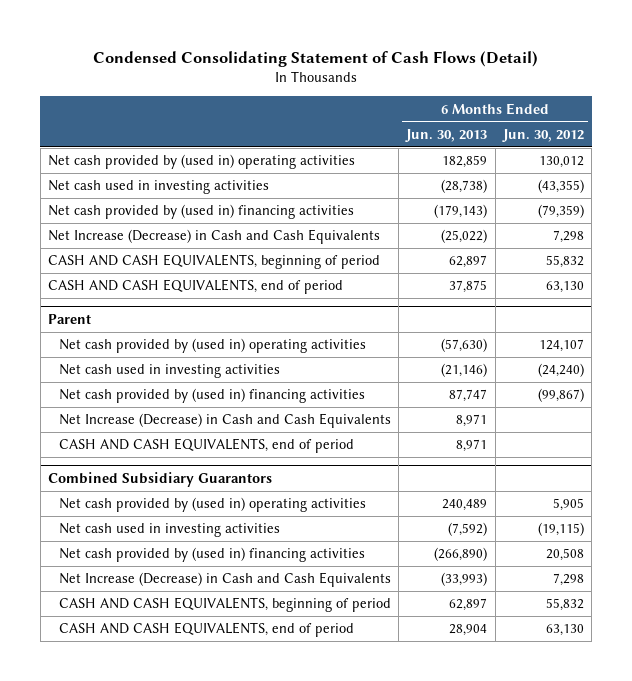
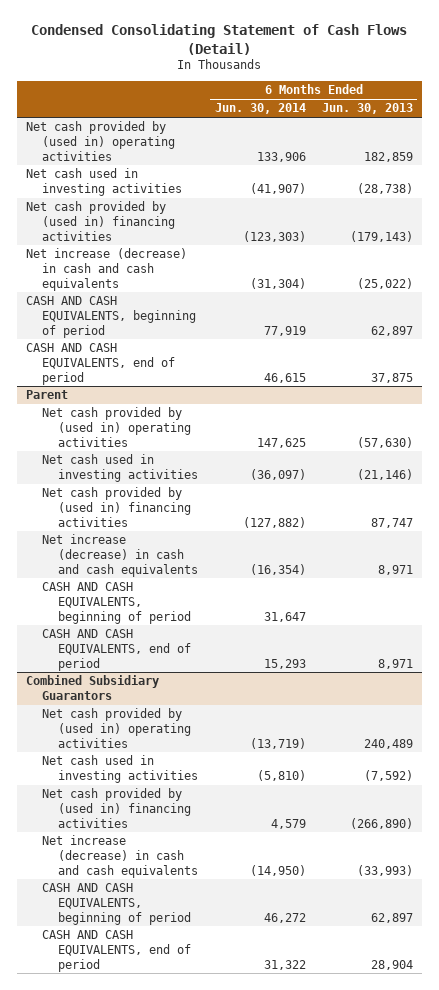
[502,128,585,142] Jun. 30, 2012 -> none
none -> [214,103,306,115] Jun. 30, 2014
[48,229,381,245] Net Increase (Decrease) in Cash and Cash Equivalents -> [25,248,187,291] Net increase (decrease) in cash and cash equivalents
[58,413,391,429] Net Increase (Decrease) in Cash and Cash Equivalents -> [41,534,198,577] Net increase (decrease) in cash and cash equivalents
none -> [41,582,191,624] CASH AND CASH EQUIVALENTS, beginning of period
[58,572,391,588] Net Increase (Decrease) in Cash and Cash Equivalents -> [41,835,198,878] Net increase (decrease) in cash and cash equivalents

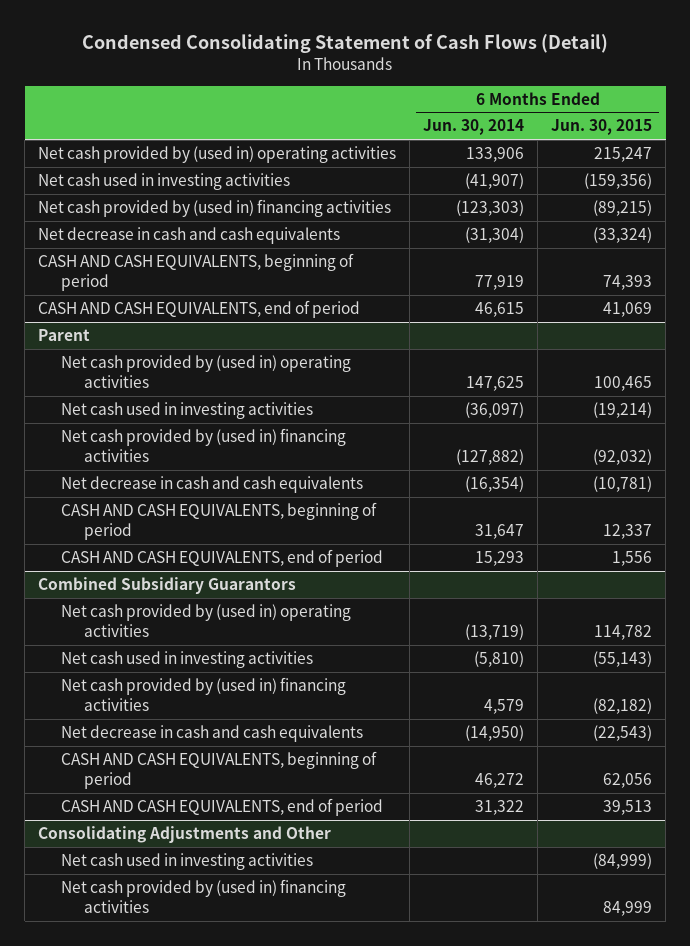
[322,103,414,115] Jun. 30, 2013 -> none
none -> [551,119,653,136] Jun. 30, 2015
[25,248,187,291] Net increase (decrease) in cash and cash equivalents -> [38,227,341,245] Net decrease in cash and cash equivalents
[41,534,198,577] Net increase (decrease) in cash and cash equivalents -> [61,476,364,494] Net decrease in cash and cash equivalents
[41,835,198,878] Net increase (decrease) in cash and cash equivalents -> [61,725,364,743] Net decrease in cash and cash equivalents
none -> [38,826,332,844] Consolidating Adjustments and Other
none -> [61,853,314,871] Net cash used in investing activities
none -> [61,879,347,913] Net cash provided by (used in) financing activities

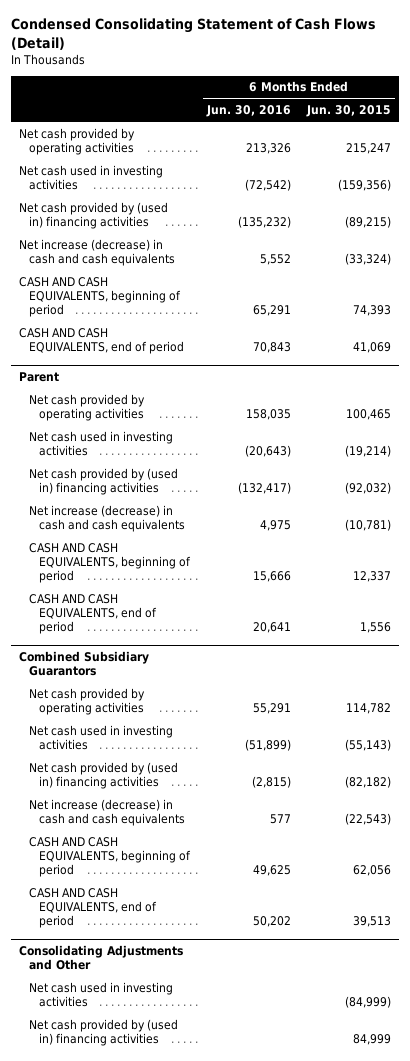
[423,119,525,136] Jun. 30, 2014 -> none
none -> [205,105,291,118] Jun. 30, 2016
[38,146,397,164] Net cash provided by (used in) operating activities -> [19,127,136,155] Net cash provided by operating activities
[38,227,341,245] Net decrease in cash and cash equivalents -> [19,238,176,266] Net increase (decrease) in cash and cash equivalents
[61,355,352,388] Net cash provided by (used in) operating activities -> [29,393,146,421] Net cash provided by operating activities
[61,476,364,494] Net decrease in cash and cash equivalents -> [29,504,186,532] Net increase (decrease) in cash and cash equivalents
[61,604,352,637] Net cash provided by (used in) operating activities -> [29,687,146,715] Net cash provided by operating activities
[61,725,364,743] Net decrease in cash and cash equivalents -> [29,798,186,826] Net increase (decrease) in cash and cash equivalents

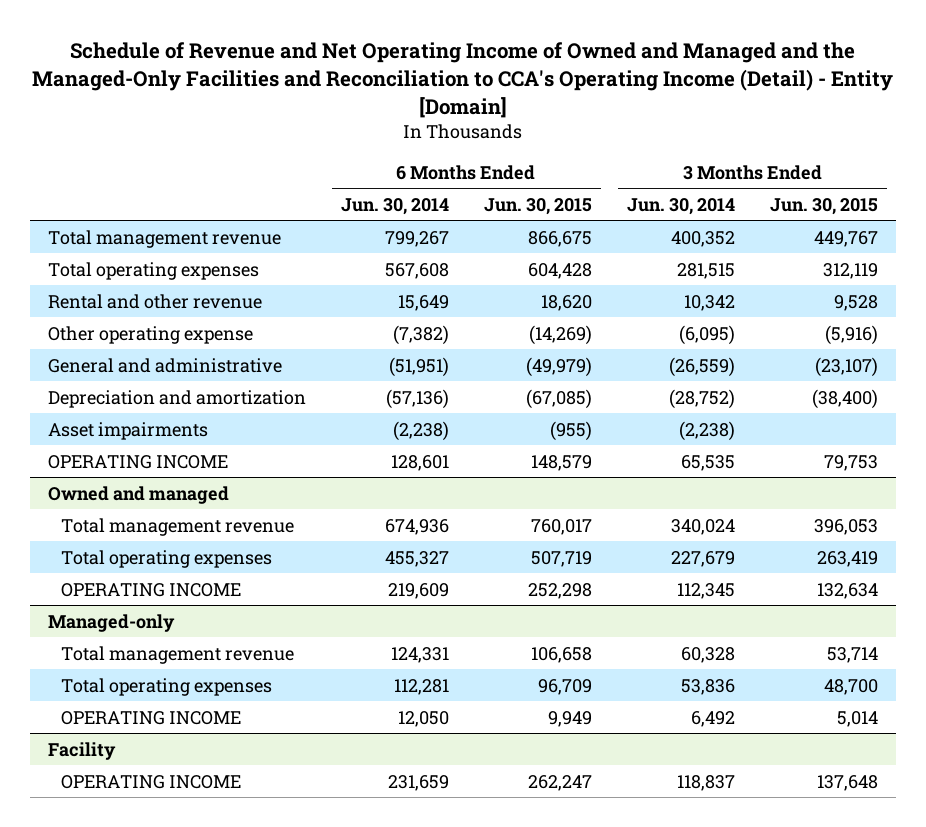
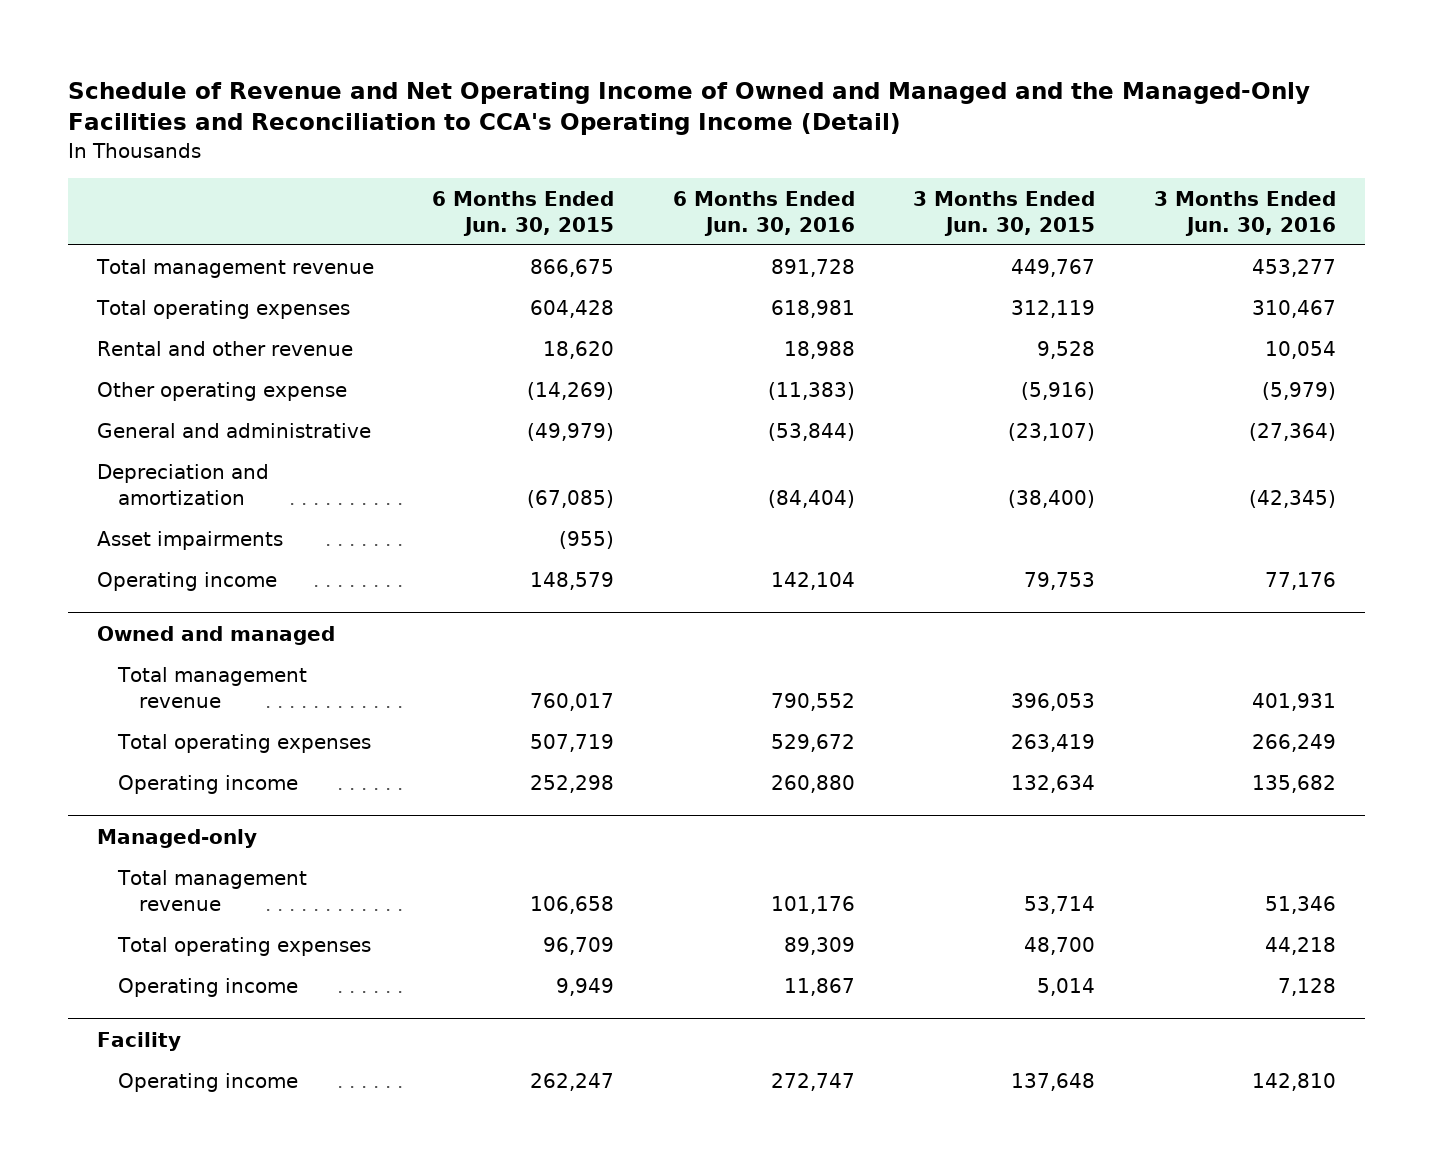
[32,42,894,118] Schedule of Revenue and Net Operating Income of Owned and Managed and the Managed-Only Facilities and Reconciliation to CCA's Operating Income (Detail) - Entity [Domain] -> [67,82,1310,136] Schedule of Revenue and Net Operating Income of Owned and Managed and the Managed-Only Facilities and Reconciliation to CCA's Operating Income (Detail)
[340,197,449,215] Jun. 30, 2014 -> none
[627,197,736,215] Jun. 30, 2014 -> none
none -> [672,190,855,236] 6 Months Ended Jun. 30, 2016
none -> [1153,190,1336,236] 3 Months Ended Jun. 30, 2016
[47,454,228,469] OPERATING INCOME -> [97,571,278,591] Operating income
[60,582,241,597] OPERATING INCOME -> [118,774,299,794] Operating income
[60,710,241,725] OPERATING INCOME -> [118,977,299,997] Operating income
[60,774,241,789] OPERATING INCOME -> [118,1072,299,1092] Operating income

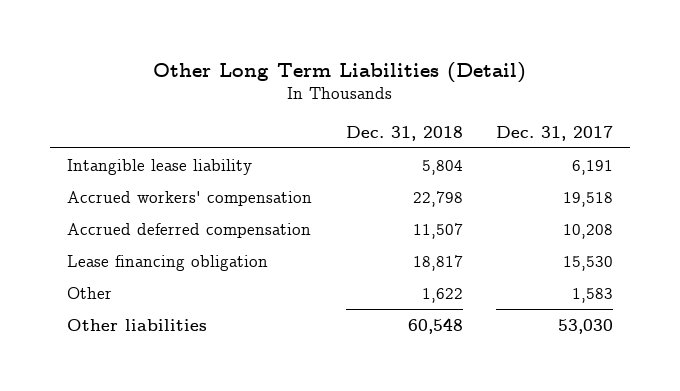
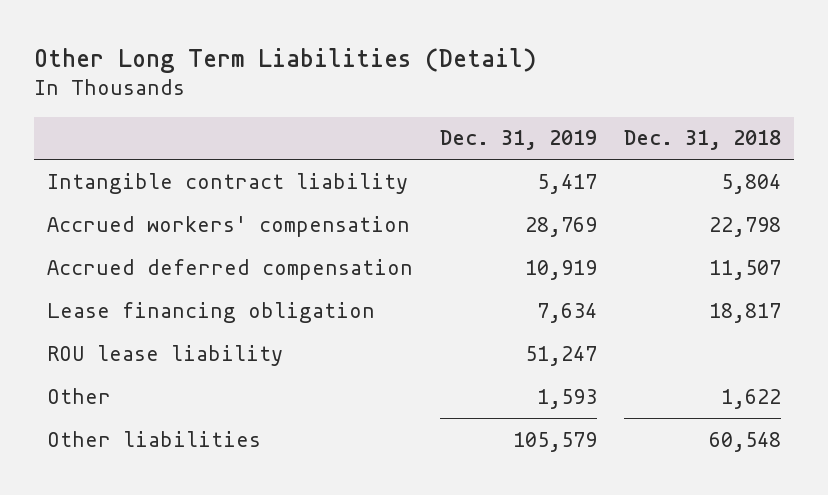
[496,125,614,141] Dec. 31, 2017 -> none
none -> [440,130,598,151] Dec. 31, 2019
[67,158,253,175] Intangible lease liability -> [47,172,409,194] Intangible contract liability
none -> [47,344,284,366] ROU lease liability

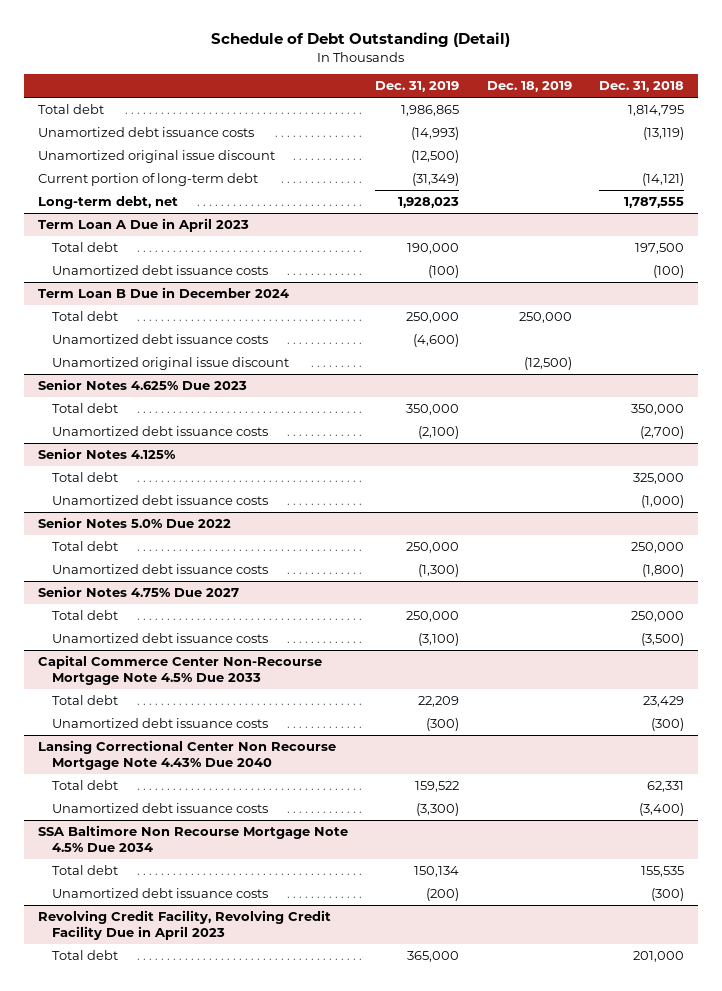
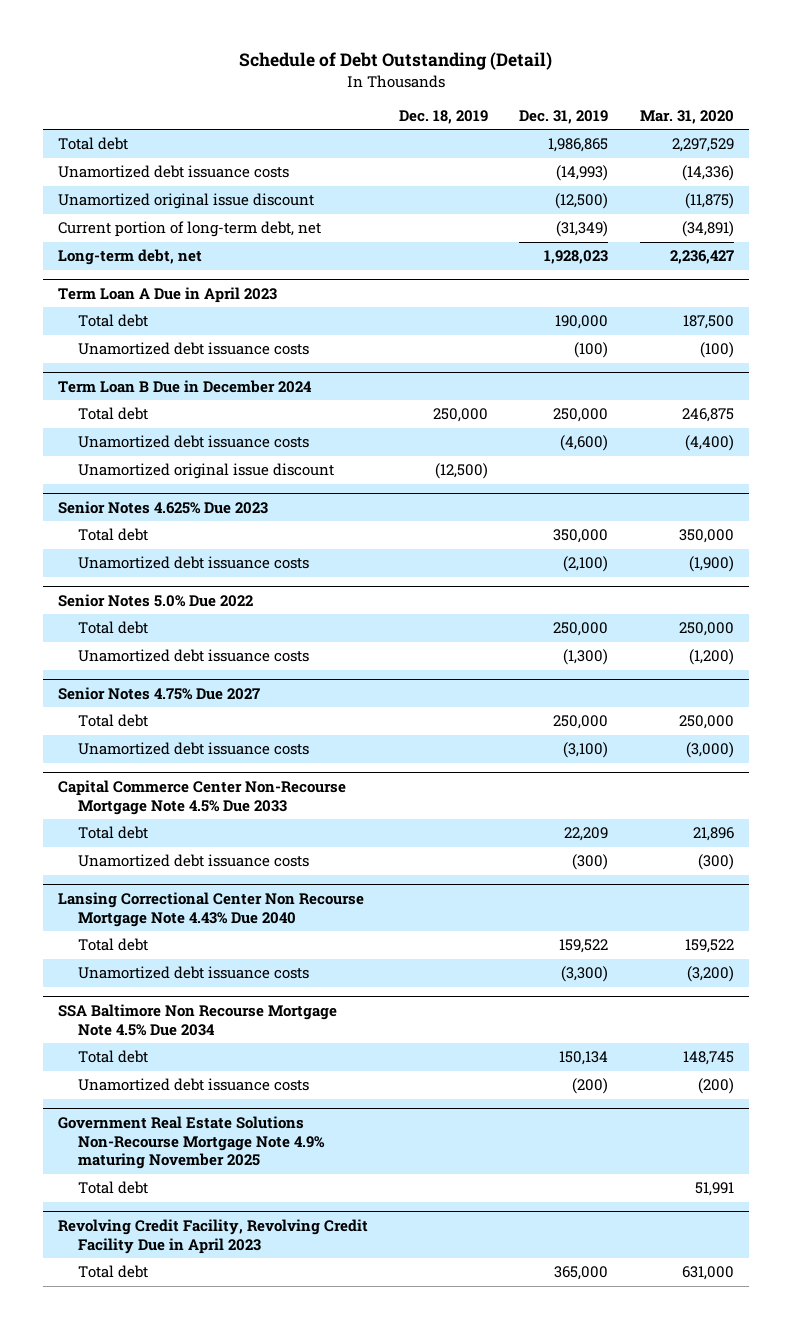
[599,81,685,93] Dec. 31, 2018 -> none
none -> [639,110,734,125] Mar. 31, 2020
[37,172,258,186] Current portion of long-term debt -> [58,221,322,238] Current portion of long-term debt, net
[37,447,176,459] Senior Notes 4.125% -> none
[52,471,119,482] Total debt -> none
[52,494,269,505] Unamortized debt issuance costs -> none
none -> [58,1115,325,1170] Government Real Estate Solutions Non-Recourse Mortgage Note 4.9% maturing November 2025
none -> [77,1181,148,1195] Total debt

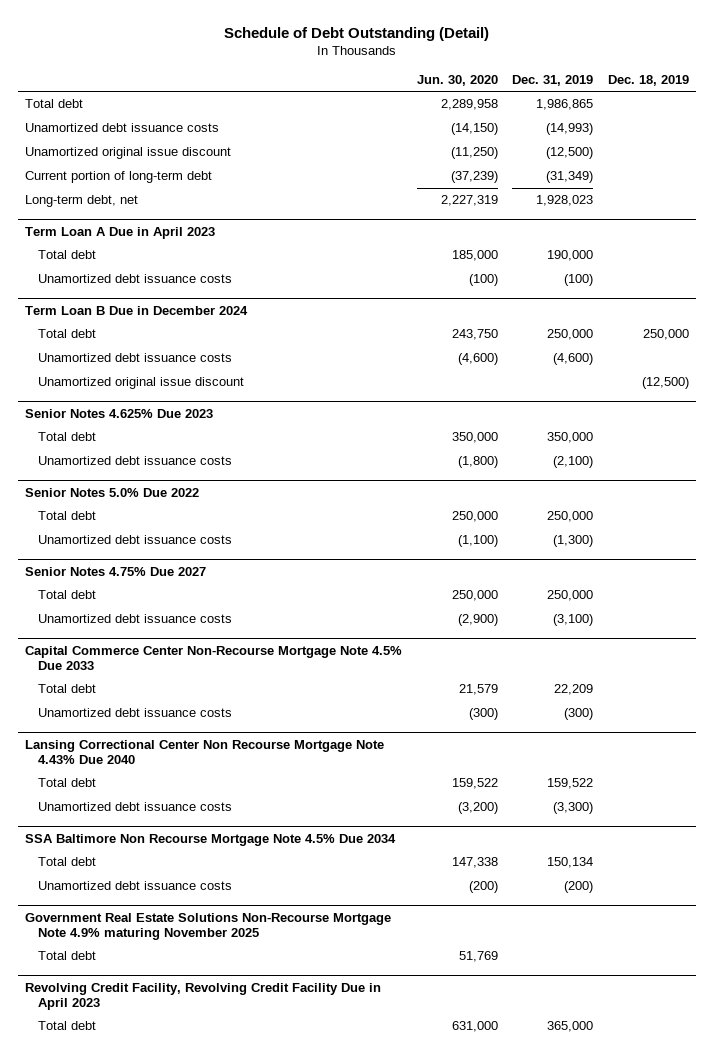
[639,110,734,125] Mar. 31, 2020 -> none
none -> [416,75,498,87] Jun. 30, 2020
[58,221,322,238] Current portion of long-term debt, net -> [24,171,212,184] Current portion of long-term debt

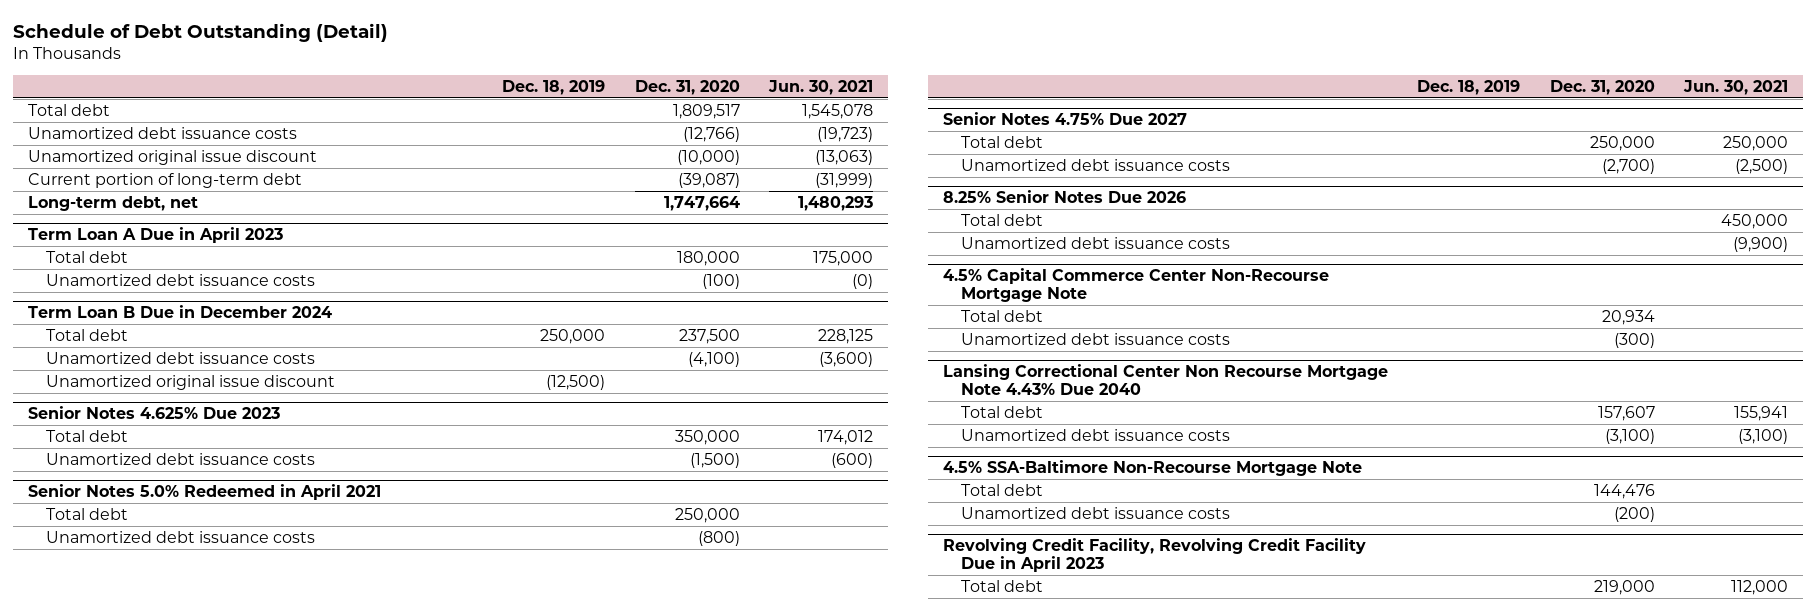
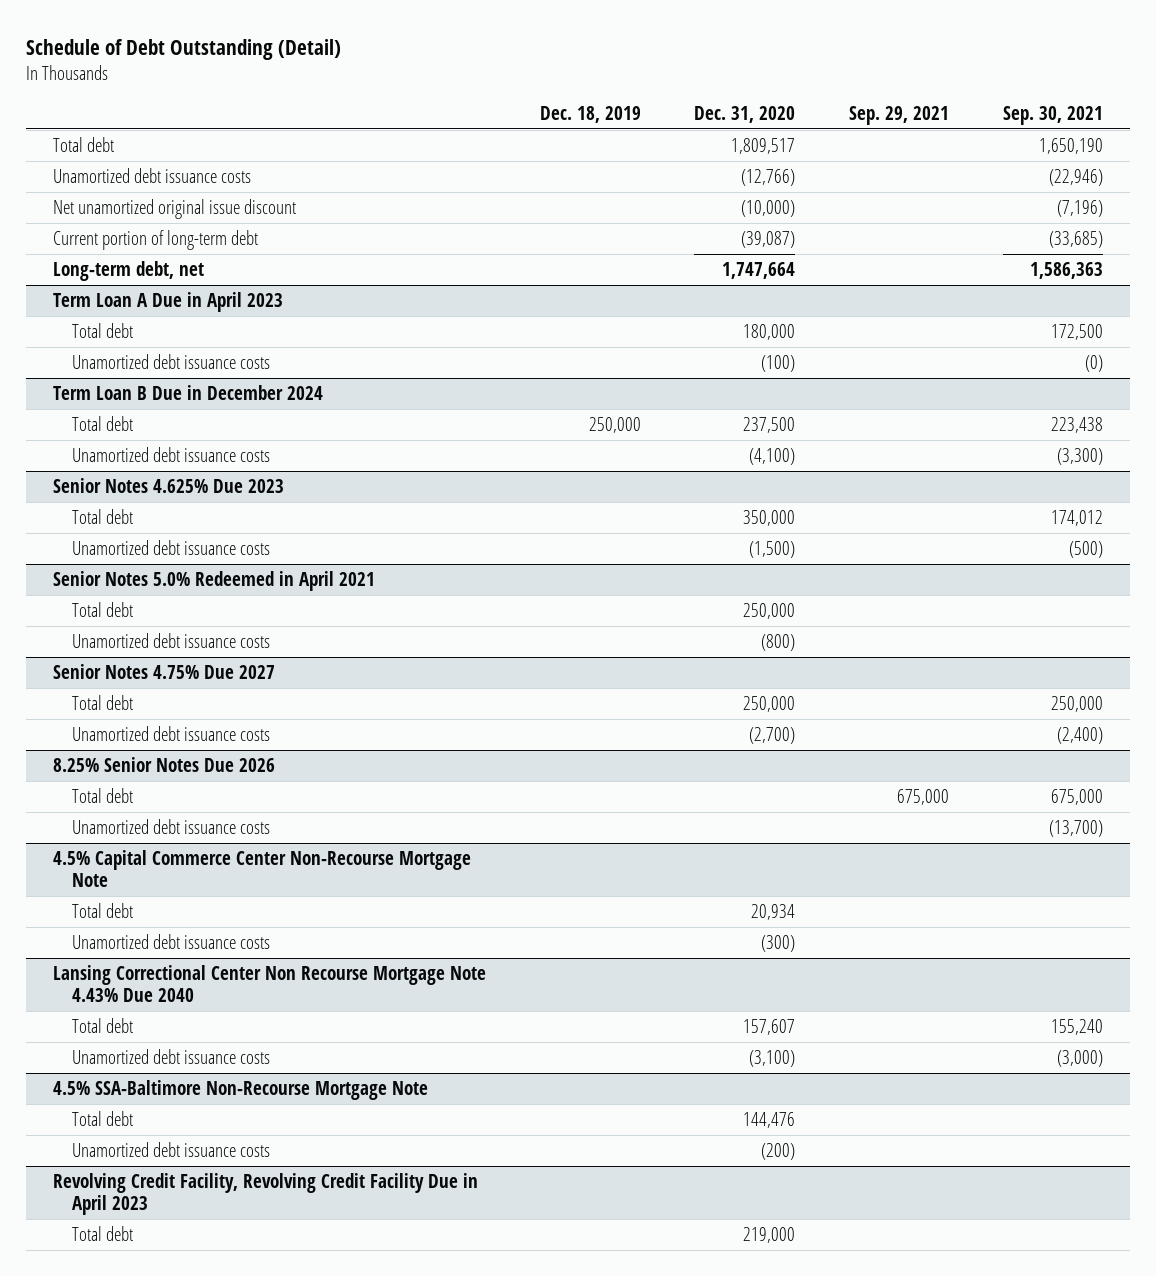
[768,79,874,95] Jun. 30, 2021 -> none
none -> [849,105,950,125] Sep. 29, 2021
none -> [1002,105,1103,125] Sep. 30, 2021
[27,149,317,165] Unamortized original issue discount -> [53,198,297,219] Net unamortized original issue discount
[45,374,335,390] Unamortized original issue discount -> none

